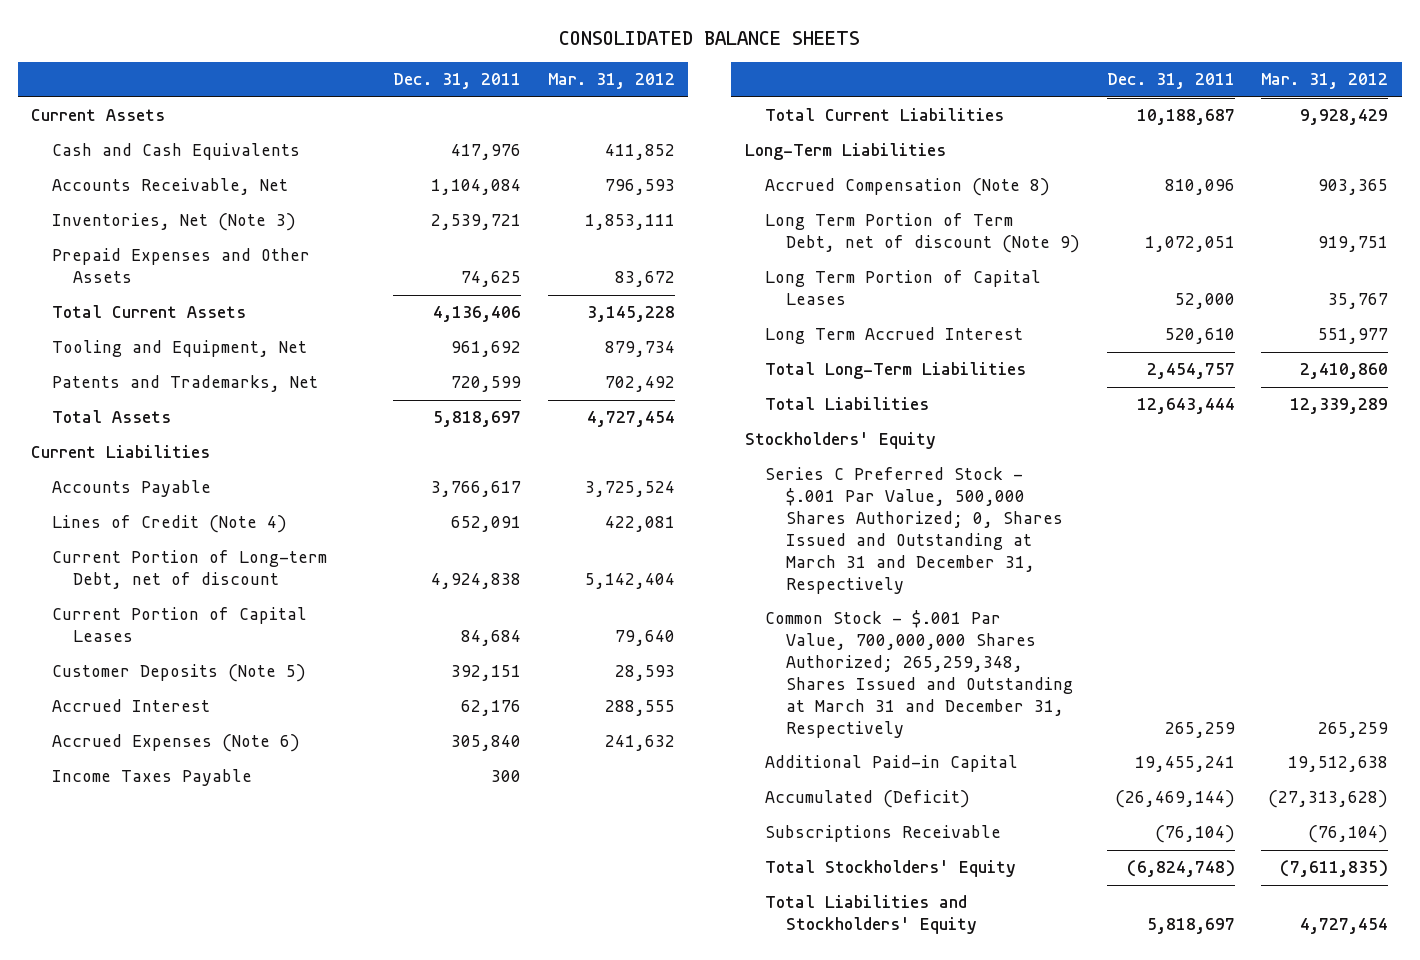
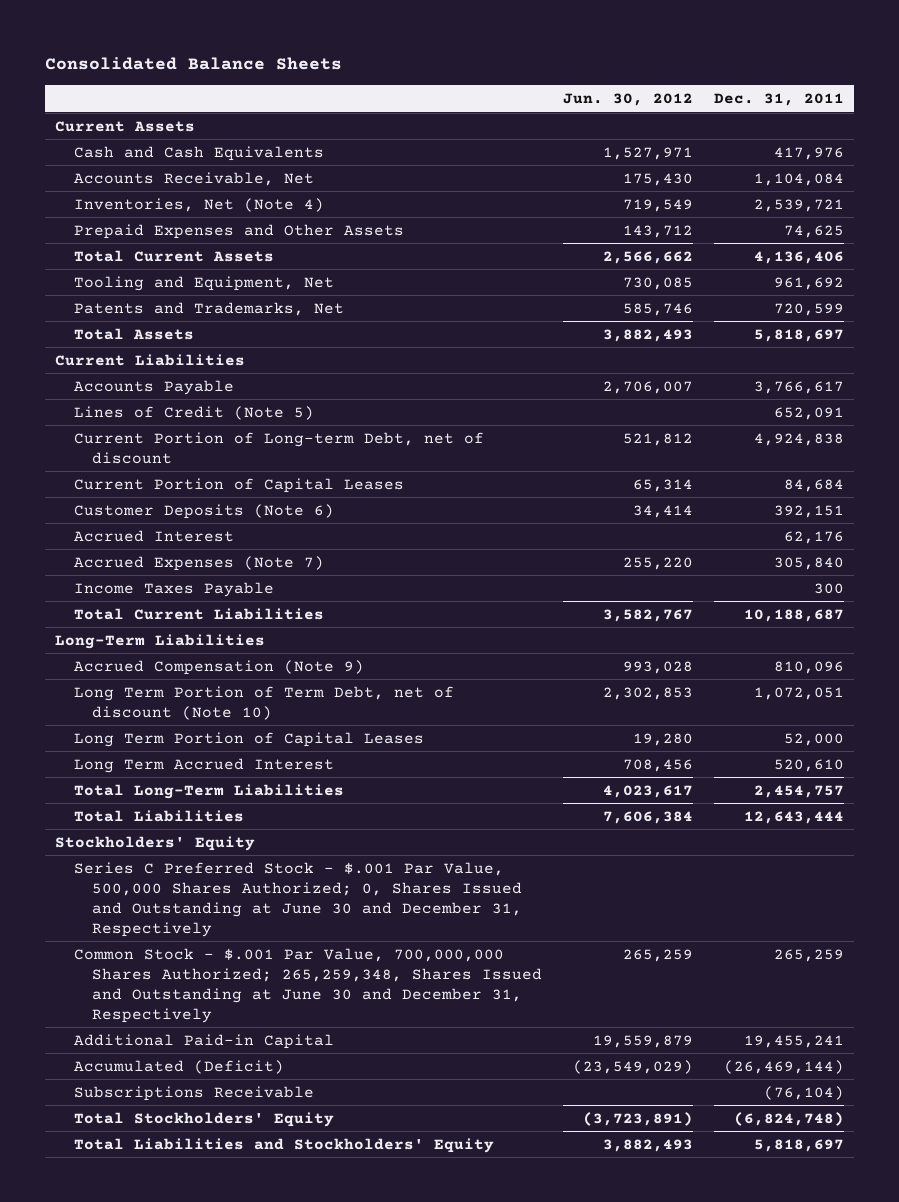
[558,30,860,45] CONSOLIDATED BALANCE SHEETS -> [44,57,342,71] Consolidated Balance Sheets
[547,73,675,90] Mar. 31, 2012 -> none
none -> [563,92,694,106] Jun. 30, 2012
[52,213,297,232] Inventories, Net (Note 3) -> [73,197,324,212] Inventories, Net (Note 4)
[52,515,288,534] Lines of Credit (Note 4) -> [73,405,314,420] Lines of Credit (Note 5)
[52,664,307,683] Customer Deposits (Note 5) -> [73,503,334,519] Customer Deposits (Note 6)
[52,734,301,753] Accrued Expenses (Note 6) -> [73,555,324,571] Accrued Expenses (Note 7)
[765,178,1051,197] Accrued Compensation (Note 8) -> [73,659,364,675] Accrued Compensation (Note 9)
[765,213,1080,254] Long Term Portion of Term Debt, net of discount (Note 9) -> [73,685,454,720] Long Term Portion of Term Debt, net of discount (Note 10)
[765,467,1063,594] Series C Preferred Stock - $.001 Par Value, 500,000 Shares Authorized; 0, Shares Issued and Outstanding at March 31 and December 31, Respectively -> [73,861,523,937] Series C Preferred Stock - $.001 Par Value, 500,000 Shares Authorized; 0, Shares Issued and Outstanding at June 30 and December 31, Respectively
[765,610,1073,738] Common Stock - $.001 Par Value, 700,000,000 Shares Authorized; 265,259,348, Shares Issued and Outstanding at March 31 and December 31, Respectively -> [73,947,543,1023] Common Stock - $.001 Par Value, 700,000,000 Shares Authorized; 265,259,348, Shares Issued and Outstanding at June 30 and December 31, Respectively

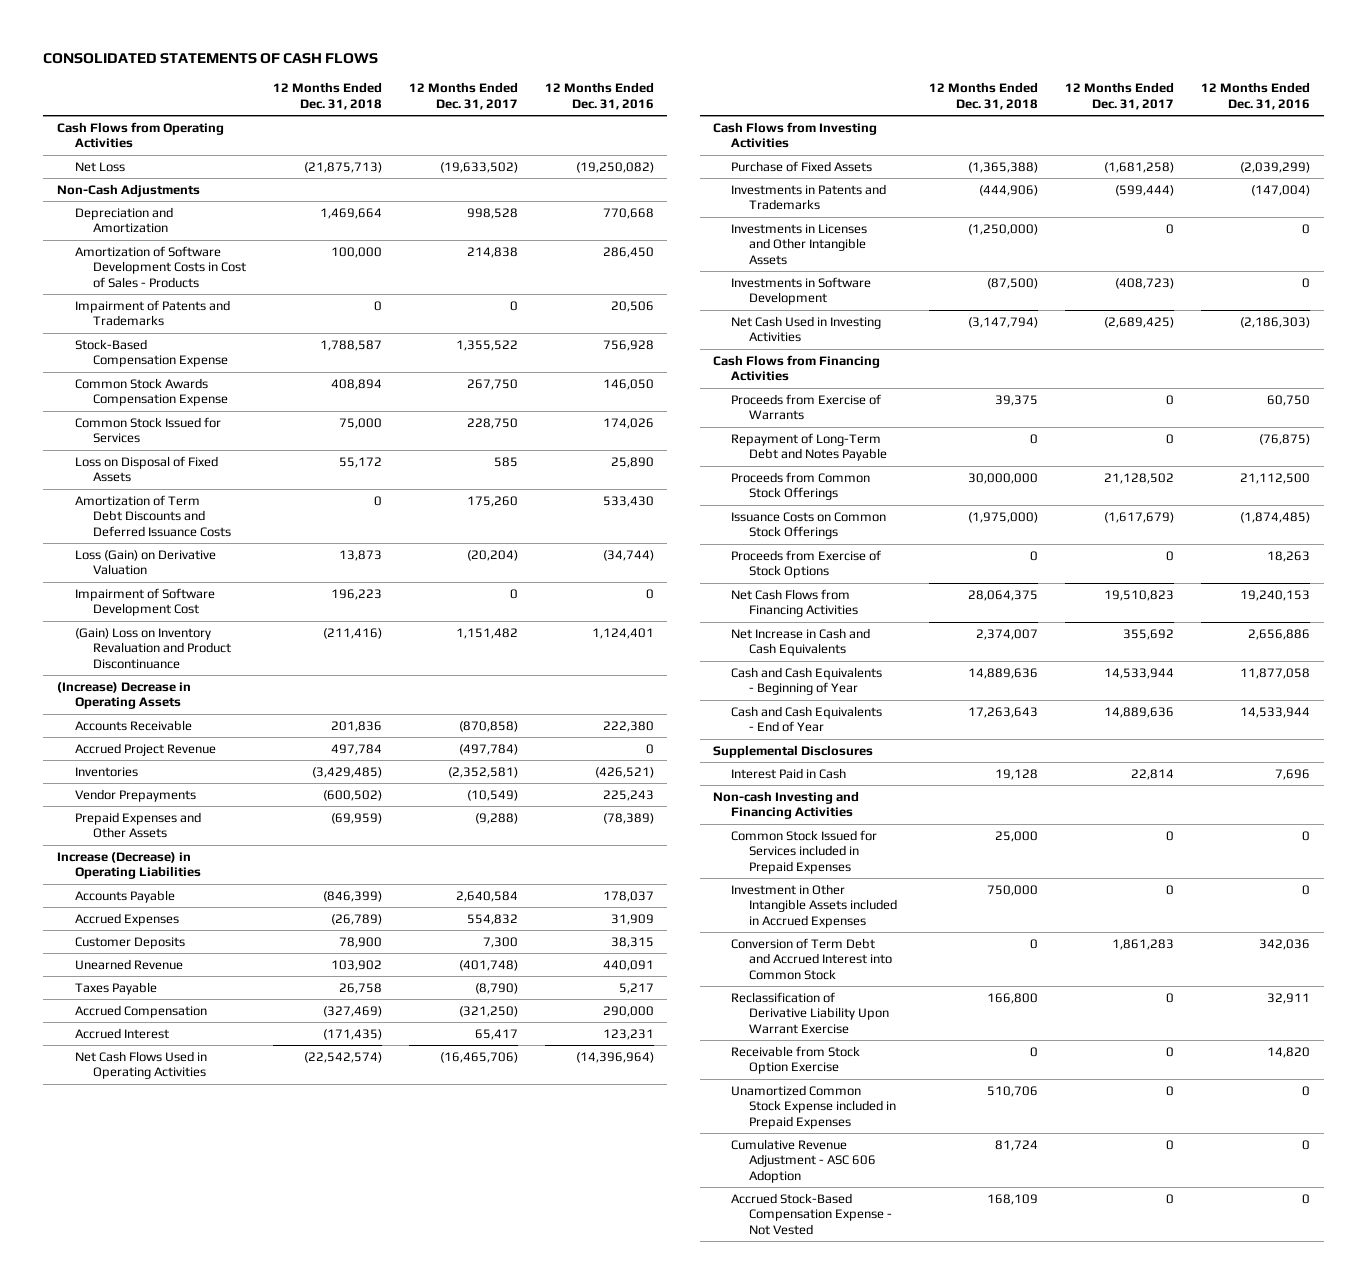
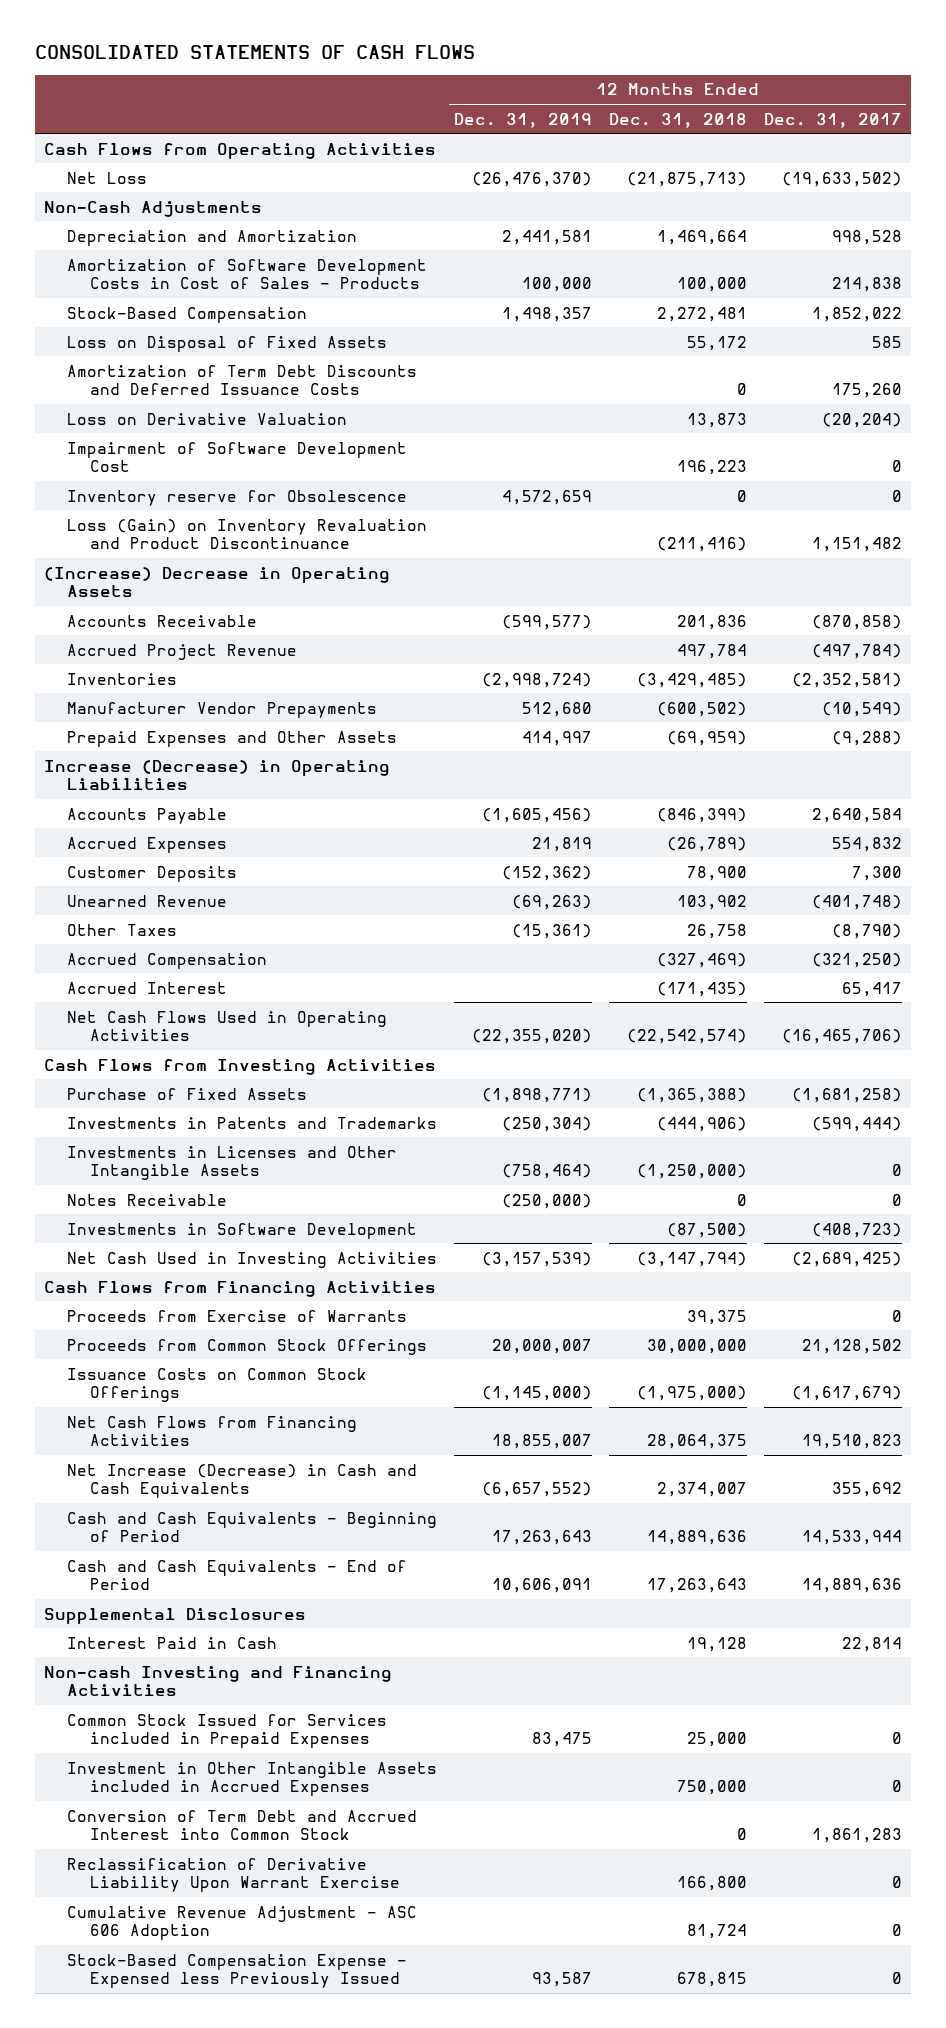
[544,82,654,110] 12 Months Ended Dec. 31, 2016 -> none
none -> [453,112,592,128] Dec. 31, 2019
[74,299,230,327] Impairment of Patents and Trademarks -> none
[74,377,228,407] Common Stock Awards Compensation Expense -> none
[74,416,221,444] Common Stock Issued for Services -> none
[74,338,228,368] Stock-Based Compensation Expense -> [66,306,307,323] Stock-Based Compensation
[319,339,382,351] 1,788,587 -> [656,306,747,322] 2,272,481
[455,339,518,351] 1,355,522 -> [811,306,902,322] 1,852,022
[74,549,216,576] Loss (Gain) on Derivative Valuation -> [66,412,347,425] Loss on Derivative Valuation
none -> [66,489,407,506] Inventory reserve for Obsolescence
[74,627,231,669] (Gain) Loss on Inventory Revaluation and Product Discontinuance -> [66,518,427,550] Loss (Gain) on Inventory Revaluation and Product Discontinuance
[74,788,196,802] Vendor Prepayments -> [66,701,377,718] Manufacturer Vendor Prepayments
[74,981,157,995] Taxes Payable -> [66,923,177,936] Other Taxes
none -> [66,1193,227,1206] Notes Receivable
[731,432,888,462] Repayment of Long-Term Debt and Notes Payable -> none
[731,549,882,579] Proceeds from Exercise of Stock Options -> none
[731,627,871,657] Net Increase in Cash and Cash Equivalents -> [66,1463,417,1499] Net Increase (Decrease) in Cash and Cash Equivalents
[731,666,883,696] Cash and Cash Equivalents - Beginning of Year -> [66,1511,437,1543] Cash and Cash Equivalents - Beginning of Period
[731,705,883,733] Cash and Cash Equivalents - End of Year -> [66,1559,407,1591] Cash and Cash Equivalents - End of Period
[731,1045,861,1075] Receivable from Stock Option Exercise -> none
[731,1084,897,1129] Unamortized Common Stock Expense included in Prepaid Expenses -> none
[731,1192,893,1235] Accrued Stock-Based Compensation Expense - Not Vested -> none
none -> [66,1953,407,1989] Stock-Based Compensation Expense - Expensed less Previously Issued

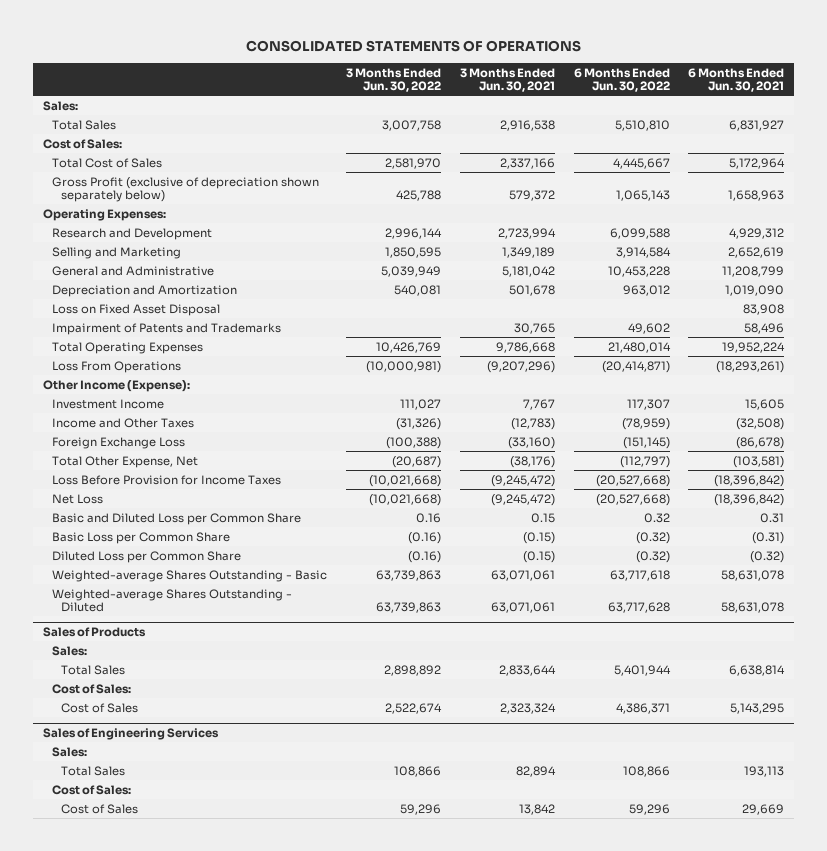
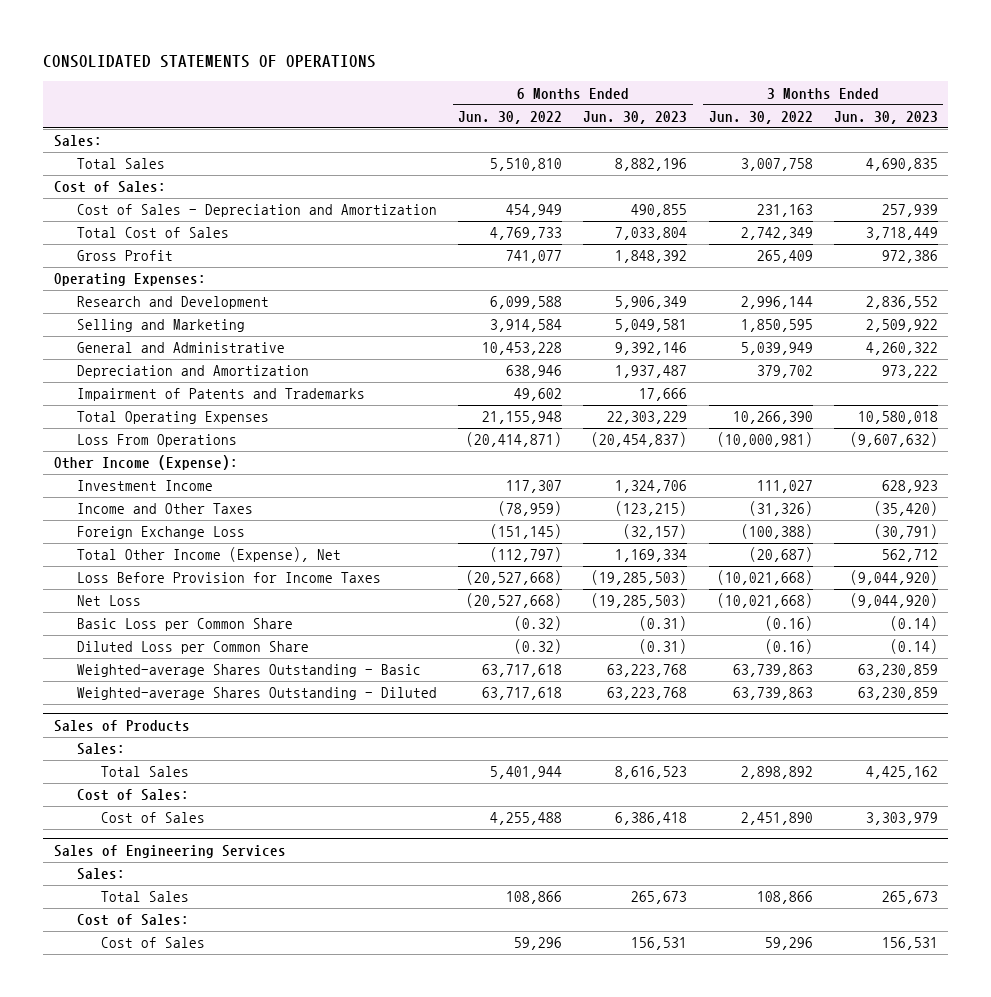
[459,67,555,93] 3 Months Ended Jun. 30, 2021 -> none
[688,67,785,93] 6 Months Ended Jun. 30, 2021 -> none
none -> [583,111,688,125] Jun. 30, 2023
none -> [833,111,938,125] Jun. 30, 2023
none -> [77,204,438,218] Cost of Sales - Depreciation and Amortization
[384,157,441,169] 2,581,970 -> [740,227,813,241] 2,742,349
[612,157,670,169] 4,445,667 -> [490,227,563,241] 4,769,733
[52,176,320,203] Gross Profit (exclusive of depreciation shown separately below) -> [77,250,174,262] Gross Profit
[395,190,441,202] 425,788 -> [756,250,813,264] 265,409
[615,190,670,202] 1,065,143 -> [506,250,563,264] 741,077
[52,303,221,316] Loss on Fixed Asset Disposal -> none
[393,284,441,296] 540,081 -> [756,365,813,379] 379,702
[622,284,670,296] 963,012 -> [506,365,563,379] 638,946
[375,341,441,353] 10,426,769 -> [732,411,813,425] 10,266,390
[607,341,671,353] 21,480,014 -> [482,411,563,425] 21,155,948
[52,455,199,468] Total Other Expense, Net -> [77,547,342,563] Total Other Income (Expense), Net
[52,512,302,525] Basic and Diluted Loss per Common Share -> none
[607,602,670,614] 63,717,628 -> [482,687,563,701] 63,717,618
[384,702,442,714] 2,522,674 -> [740,812,813,826] 2,451,890
[615,702,670,714] 4,386,371 -> [490,812,563,826] 4,255,488

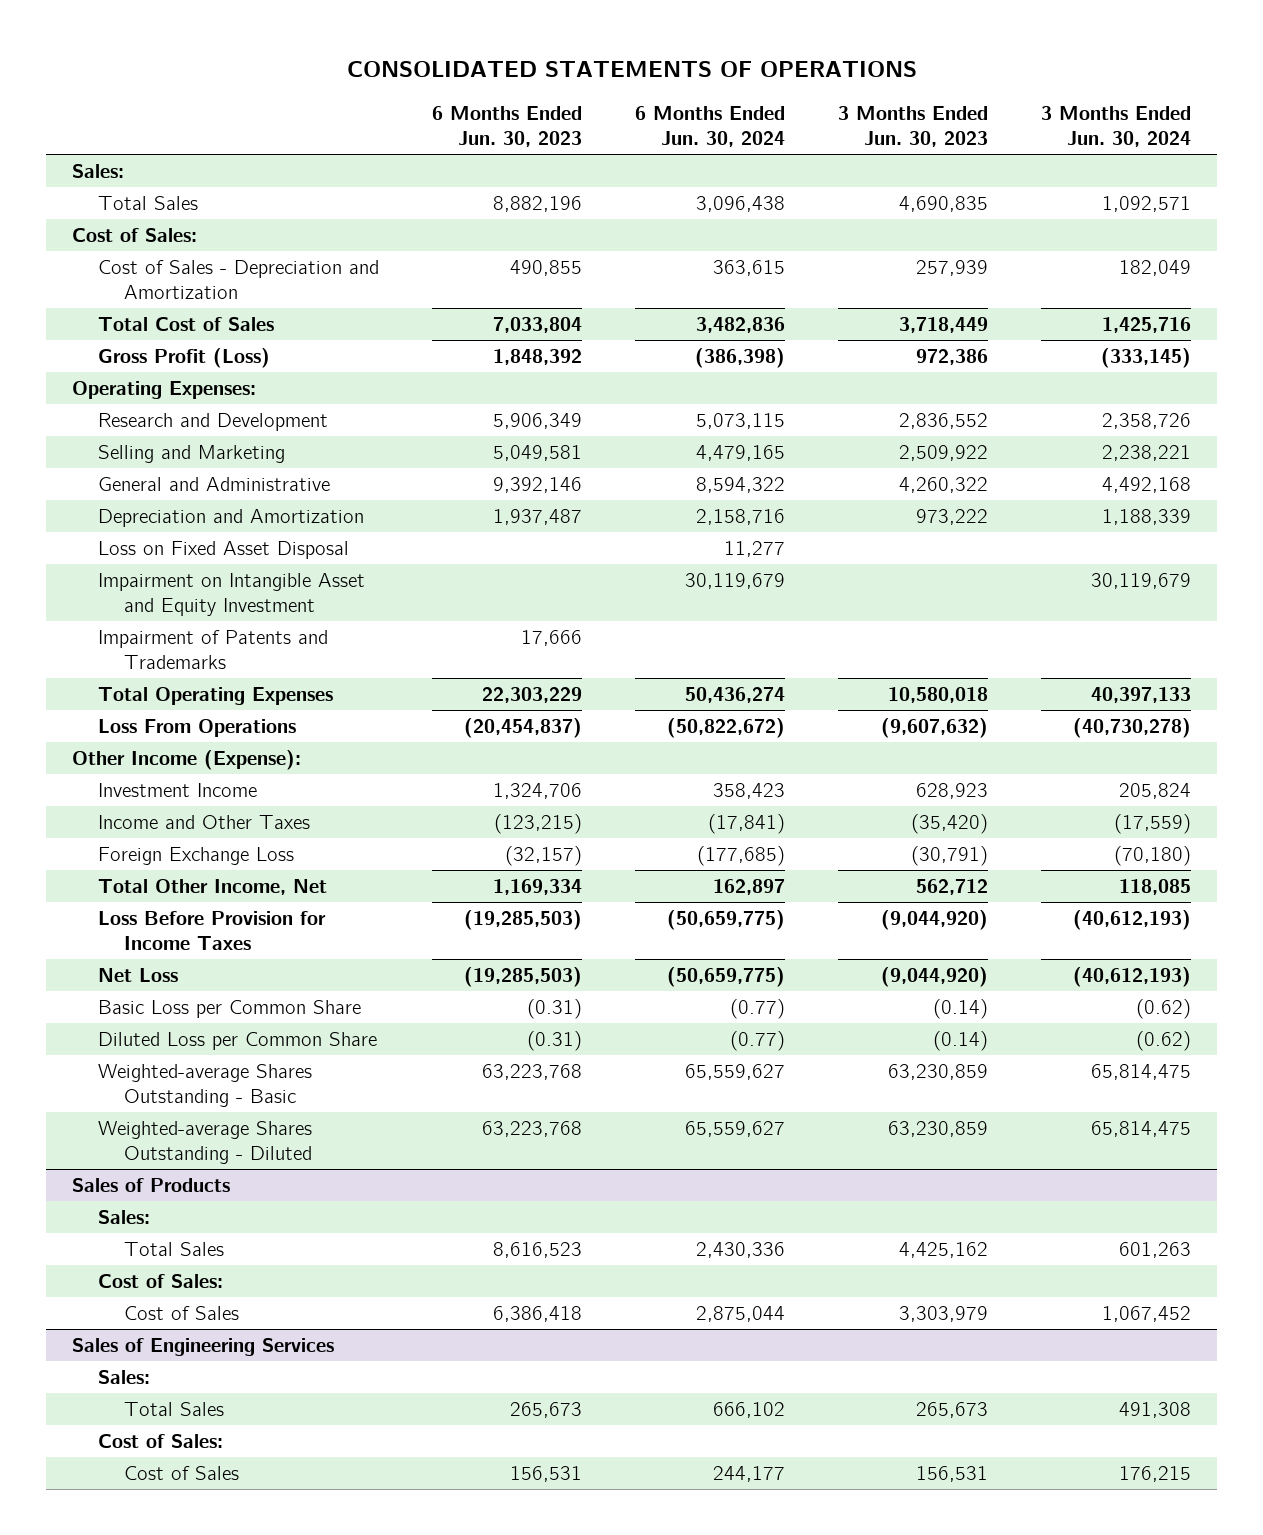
[458,111,563,125] Jun. 30, 2022 -> none
[708,111,813,125] Jun. 30, 2022 -> none
none -> [635,105,786,148] 6 Months Ended Jun. 30, 2024
none -> [1040,105,1191,148] 3 Months Ended Jun. 30, 2024
[77,250,174,262] Gross Profit -> [98,347,271,368] Gross Profit (Loss)
none -> [98,540,350,559] Loss on Fixed Asset Disposal
none -> [98,572,366,617] Impairment on Intangible Asset and Equity Investment
[77,547,342,563] Total Other Income (Expense), Net -> [98,878,328,895] Total Other Income, Net

